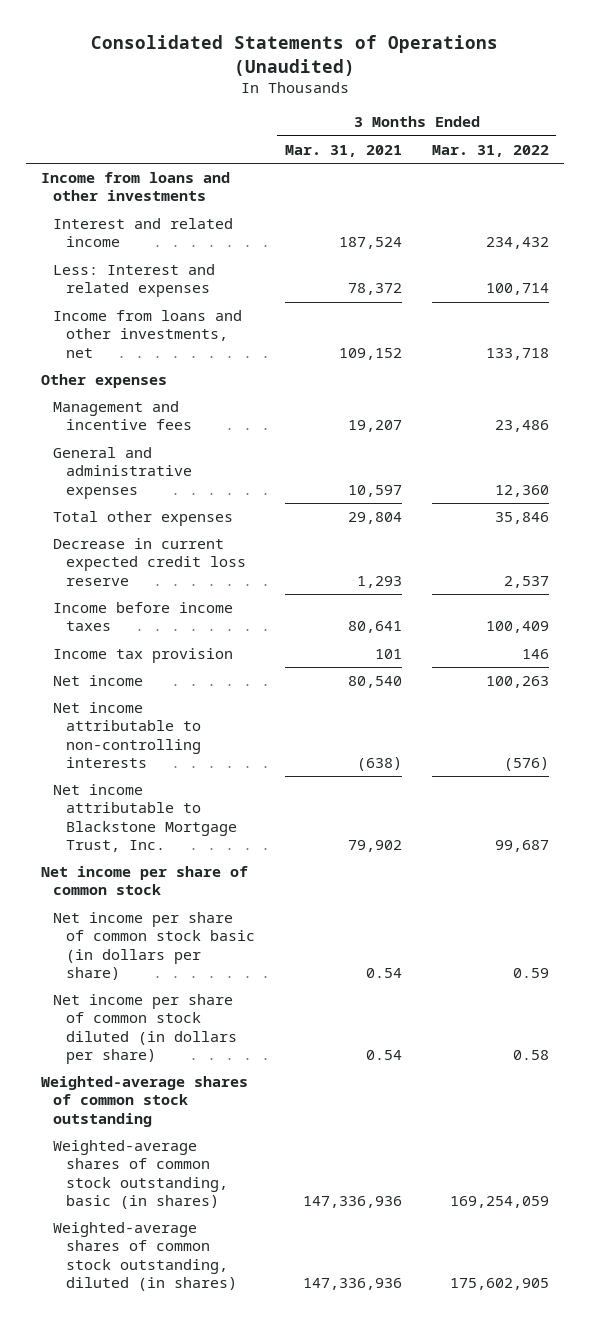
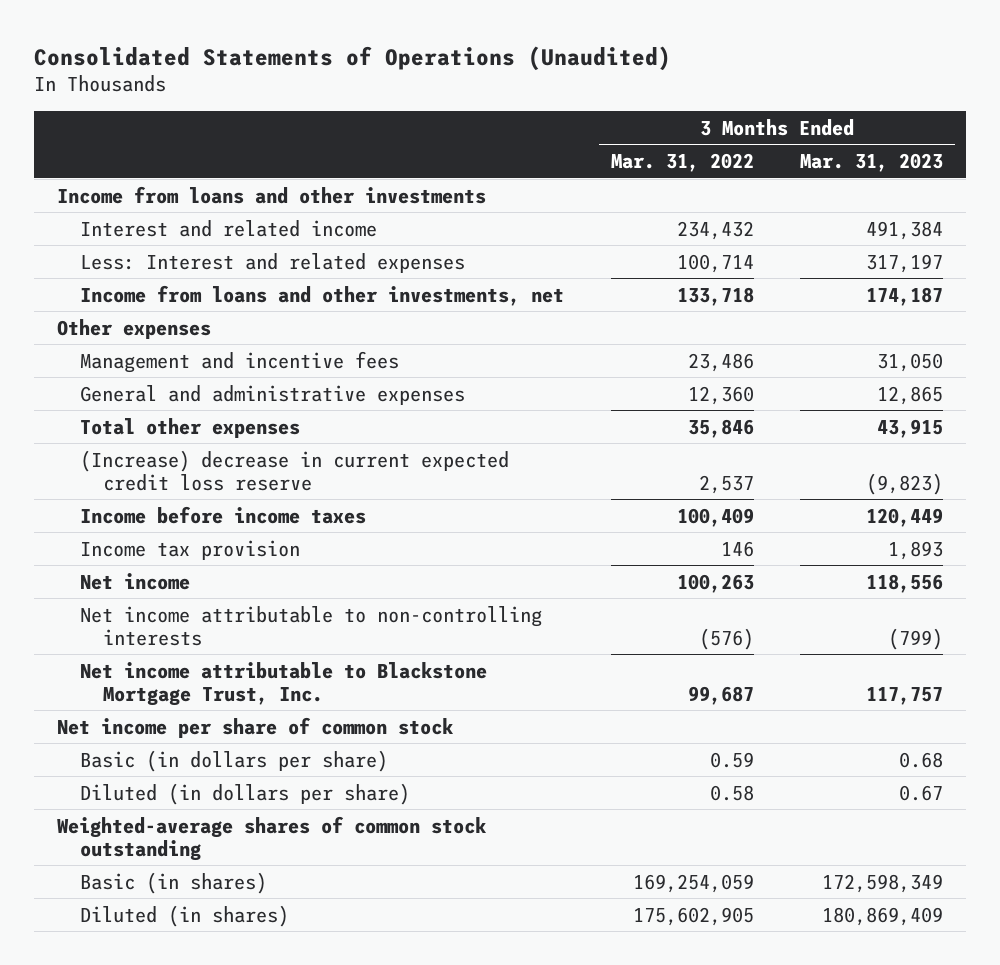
[284,144,402,157] Mar. 31, 2021 -> none
none -> [799,153,943,173] Mar. 31, 2023
[53,538,246,586] Decrease in current expected credit loss reserve -> [80,449,510,491] (Increase) decrease in current expected credit loss reserve
[53,912,255,980] Net income per share of common stock basic (in dollars per share) -> [80,749,389,772] Basic (in dollars per share)
[53,994,237,1064] Net income per share of common stock diluted (in dollars per share) -> [80,782,411,805] Diluted (in dollars per share)
[53,1140,228,1209] Weighted-average shares of common stock outstanding, basic (in shares) -> [80,871,268,894] Basic (in shares)
[53,1222,237,1291] Weighted-average shares of common stock outstanding, diluted (in shares) -> [80,904,290,927] Diluted (in shares)

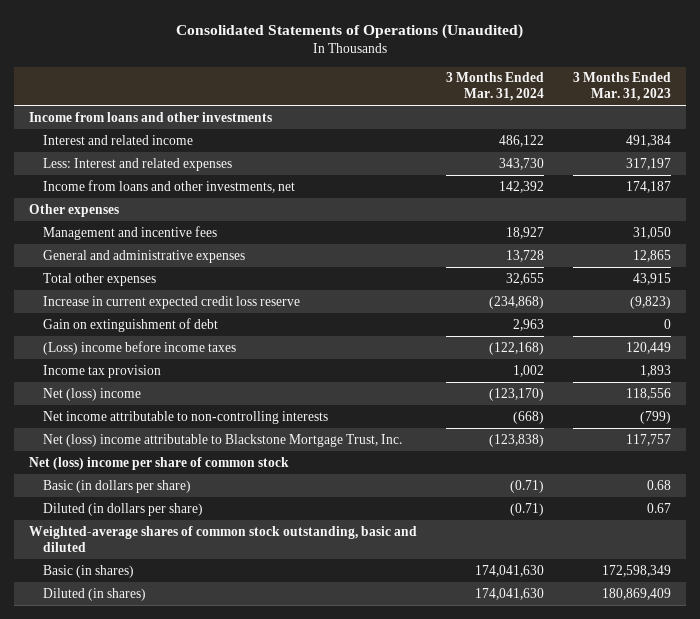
[610,153,754,173] Mar. 31, 2022 -> none
none -> [446,72,545,102] 3 Months Ended Mar. 31, 2024
[80,449,510,491] (Increase) decrease in current expected credit loss reserve -> [42,295,300,309] Increase in current expected credit loss reserve
none -> [42,317,218,332] Gain on extinguishment of debt
[80,505,367,524] Income before income taxes -> [42,340,236,355] (Loss) income before income taxes
[80,572,191,590] Net income -> [42,387,141,401] Net (loss) income
[80,661,488,706] Net income attributable to Blackstone Mortgage Trust, Inc. -> [42,433,402,447] Net (loss) income attributable to Blackstone Mortgage Trust, Inc.
[57,716,455,738] Net income per share of common stock -> [28,456,289,470] Net (loss) income per share of common stock
[57,815,488,861] Weighted-average shares of common stock outstanding -> [28,525,417,552] Weighted-average shares of common stock outstanding, basic and diluted

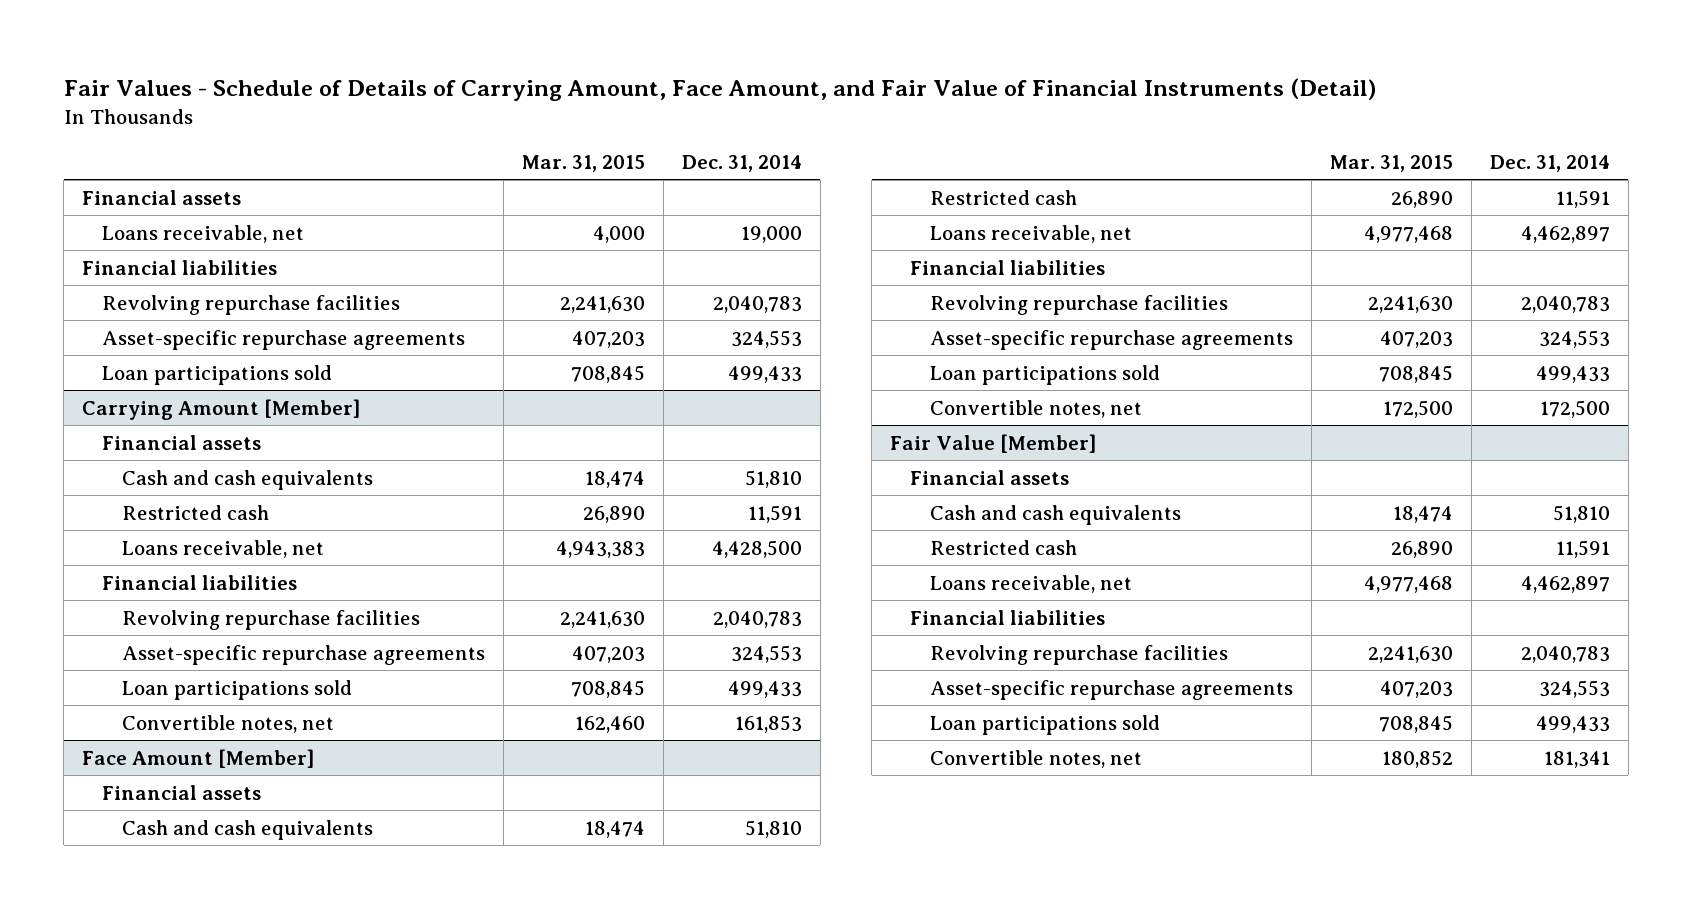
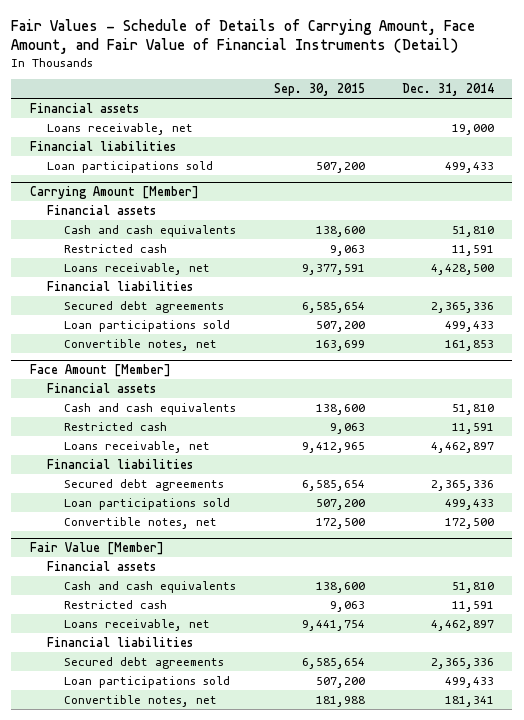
[521,154,645,172] Mar. 31, 2015 -> none
none -> [273,83,365,97] Sep. 30, 2015
[102,294,401,315] Revolving repurchase facilities -> none
[102,329,466,350] Asset-specific repurchase agreements -> none
[121,609,420,630] Revolving repurchase facilities -> none
[121,644,485,665] Asset-specific repurchase agreements -> none
none -> [64,300,225,313] Secured debt agreements
[929,294,1228,315] Revolving repurchase facilities -> none
[929,329,1293,350] Asset-specific repurchase agreements -> none
none -> [64,478,225,491] Secured debt agreements
[929,644,1228,665] Revolving repurchase facilities -> none
[929,679,1293,700] Asset-specific repurchase agreements -> none
none -> [64,656,225,669] Secured debt agreements

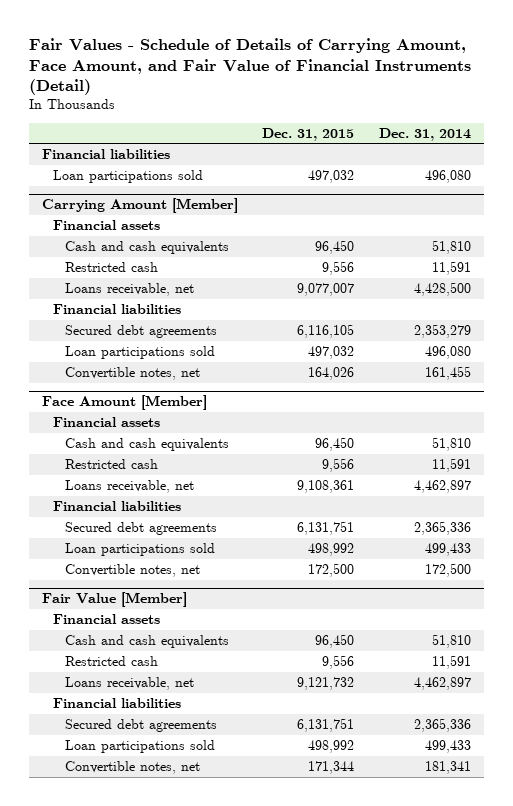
[273,83,365,97] Sep. 30, 2015 -> none
none -> [262,127,355,141] Dec. 31, 2015
[29,102,139,113] Financial assets -> none
[47,122,194,135] Loans receivable, net -> none
[444,161,494,173] 499,433 -> [425,169,472,183] 496,080
[430,301,494,313] 2,365,336 -> [414,323,472,338] 2,353,279
[444,320,494,332] 499,433 -> [425,345,472,359] 496,080
[444,339,494,351] 161,853 -> [425,365,472,380] 161,455

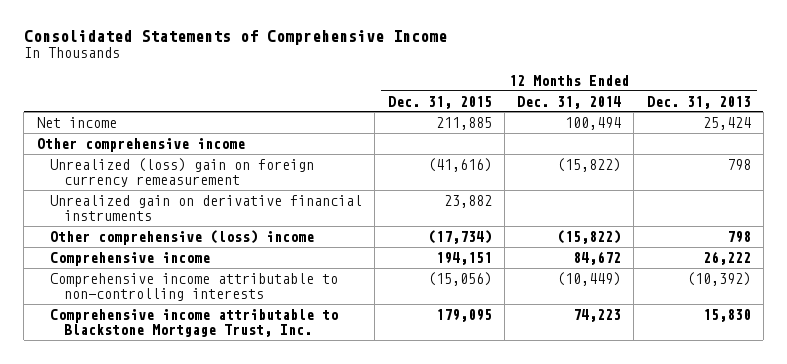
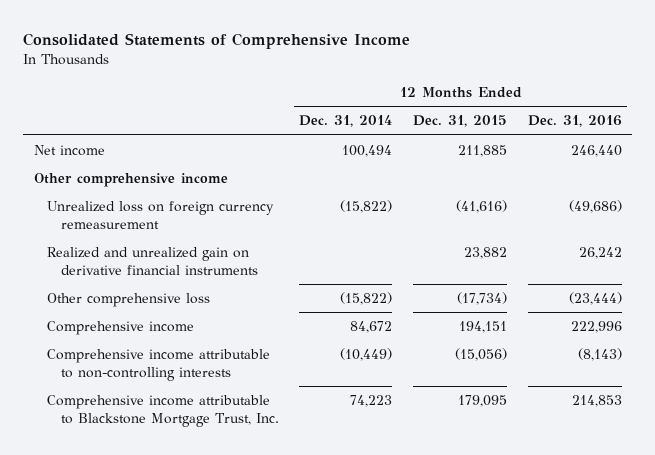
[646,95,751,109] Dec. 31, 2013 -> none
none -> [527,115,622,128] Dec. 31, 2016
[50,157,315,187] Unrealized (loss) gain on foreign currency remeasurement -> [47,200,275,229] Unrealized loss on foreign currency remeasurement
[50,194,363,221] Unrealized gain on derivative financial instruments -> [47,246,258,275] Realized and unrealized gain on derivative financial instruments
[50,229,315,245] Other comprehensive (loss) income -> [47,292,211,307] Other comprehensive loss

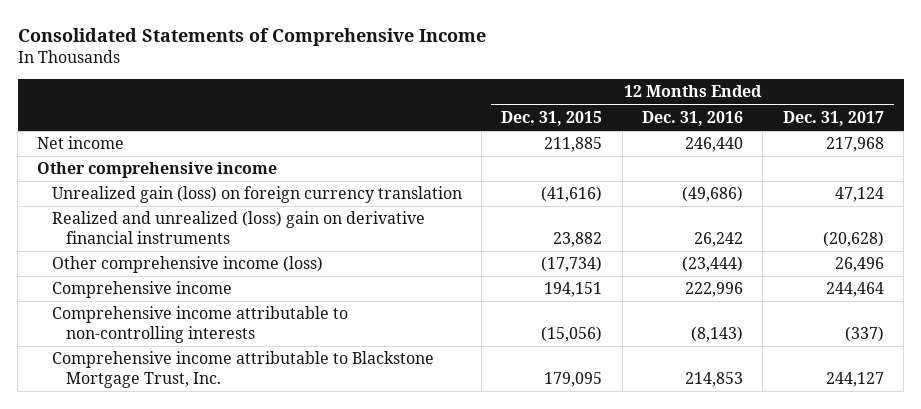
[299,115,393,128] Dec. 31, 2014 -> none
none -> [782,110,884,126] Dec. 31, 2017
[47,200,275,229] Unrealized loss on foreign currency remeasurement -> [51,186,462,204] Unrealized gain (loss) on foreign currency translation
[47,246,258,275] Realized and unrealized gain on derivative financial instruments -> [51,211,425,244] Realized and unrealized (loss) gain on derivative financial instruments
[47,292,211,307] Other comprehensive loss -> [51,256,323,274] Other comprehensive income (loss)

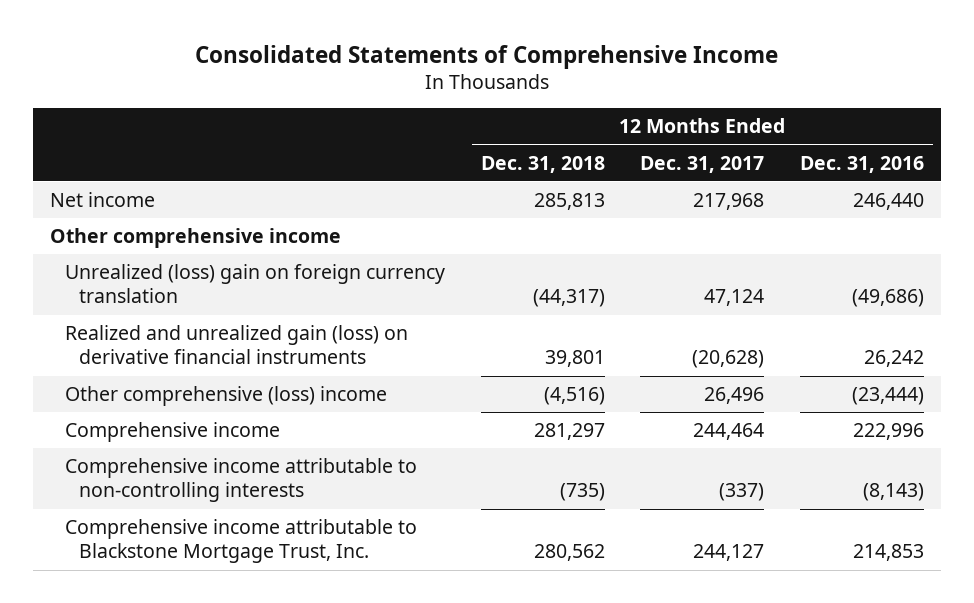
[501,110,603,126] Dec. 31, 2015 -> none
none -> [480,155,605,173] Dec. 31, 2018
[51,186,462,204] Unrealized gain (loss) on foreign currency translation -> [64,264,445,304] Unrealized (loss) gain on foreign currency translation
[51,211,425,244] Realized and unrealized (loss) gain on derivative financial instruments -> [64,325,408,365] Realized and unrealized gain (loss) on derivative financial instruments
[51,256,323,274] Other comprehensive income (loss) -> [64,386,387,407] Other comprehensive (loss) income

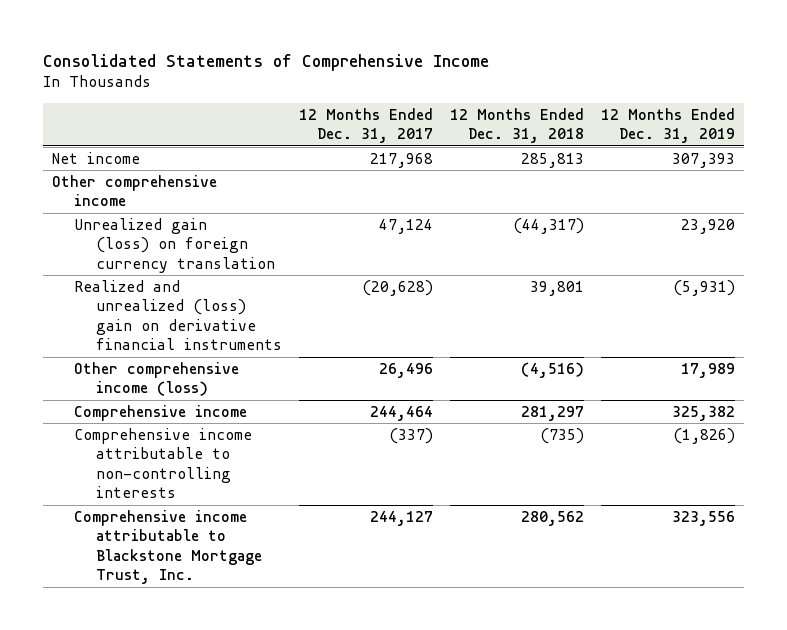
[799,155,924,173] Dec. 31, 2016 -> none
none -> [601,107,736,144] 12 Months Ended Dec. 31, 2019
[64,264,445,304] Unrealized (loss) gain on foreign currency translation -> [73,217,275,273] Unrealized gain (loss) on foreign currency translation
[64,325,408,365] Realized and unrealized gain (loss) on derivative financial instruments -> [73,279,282,351] Realized and unrealized (loss) gain on derivative financial instruments
[64,386,387,407] Other comprehensive (loss) income -> [73,361,239,397] Other comprehensive income (loss)

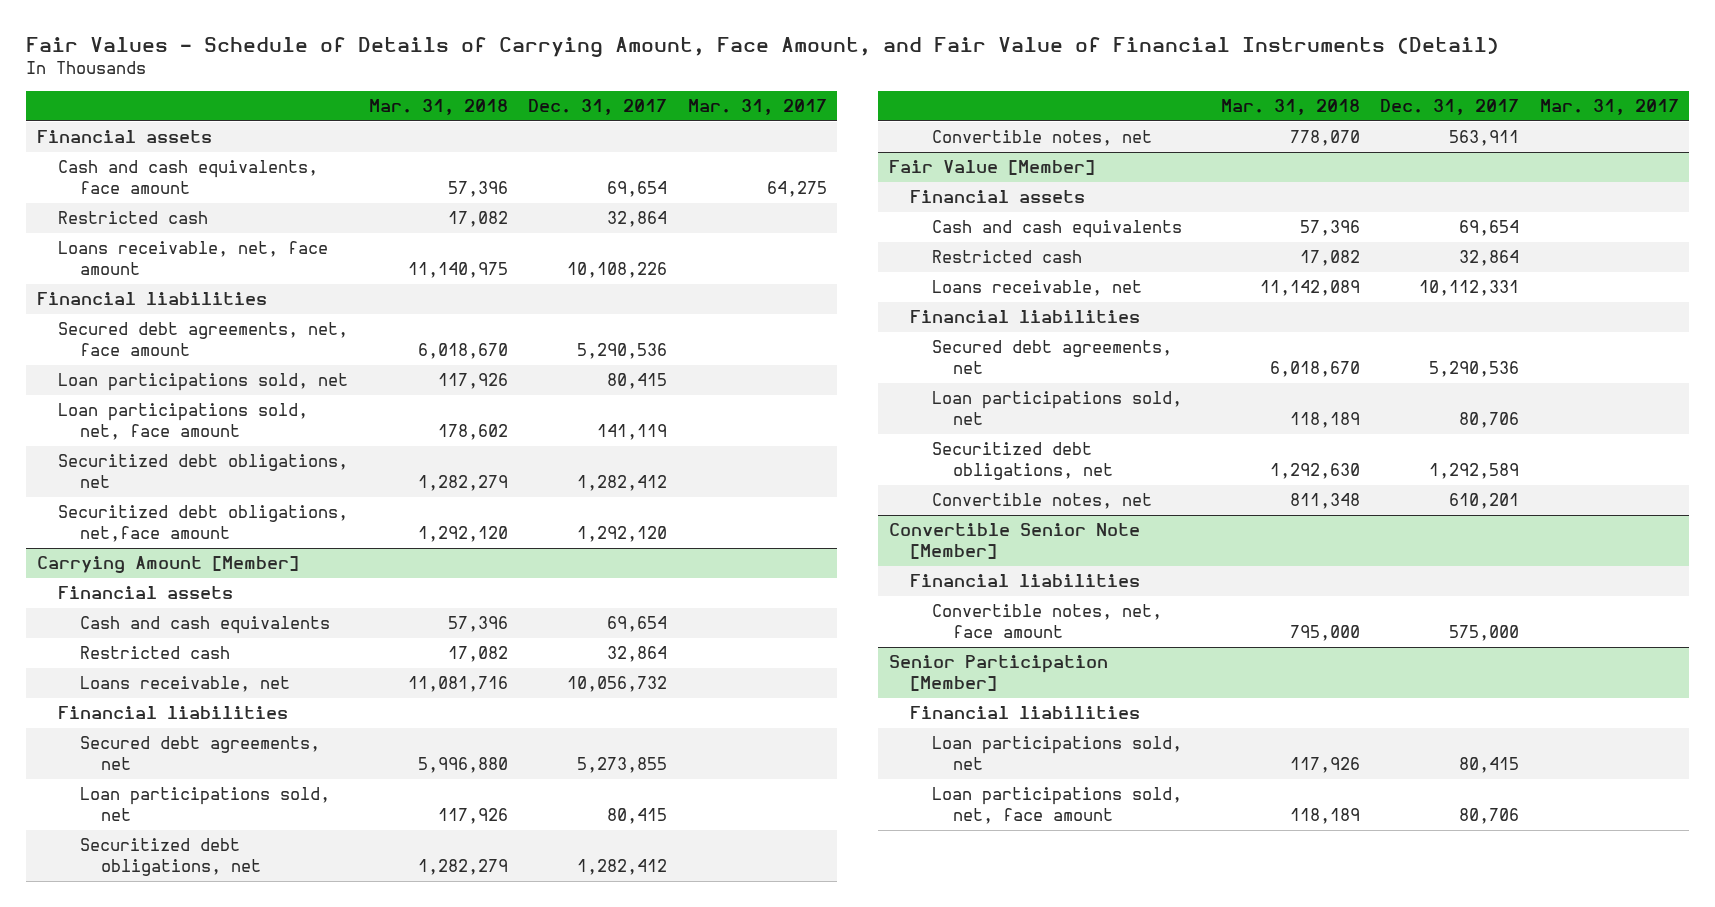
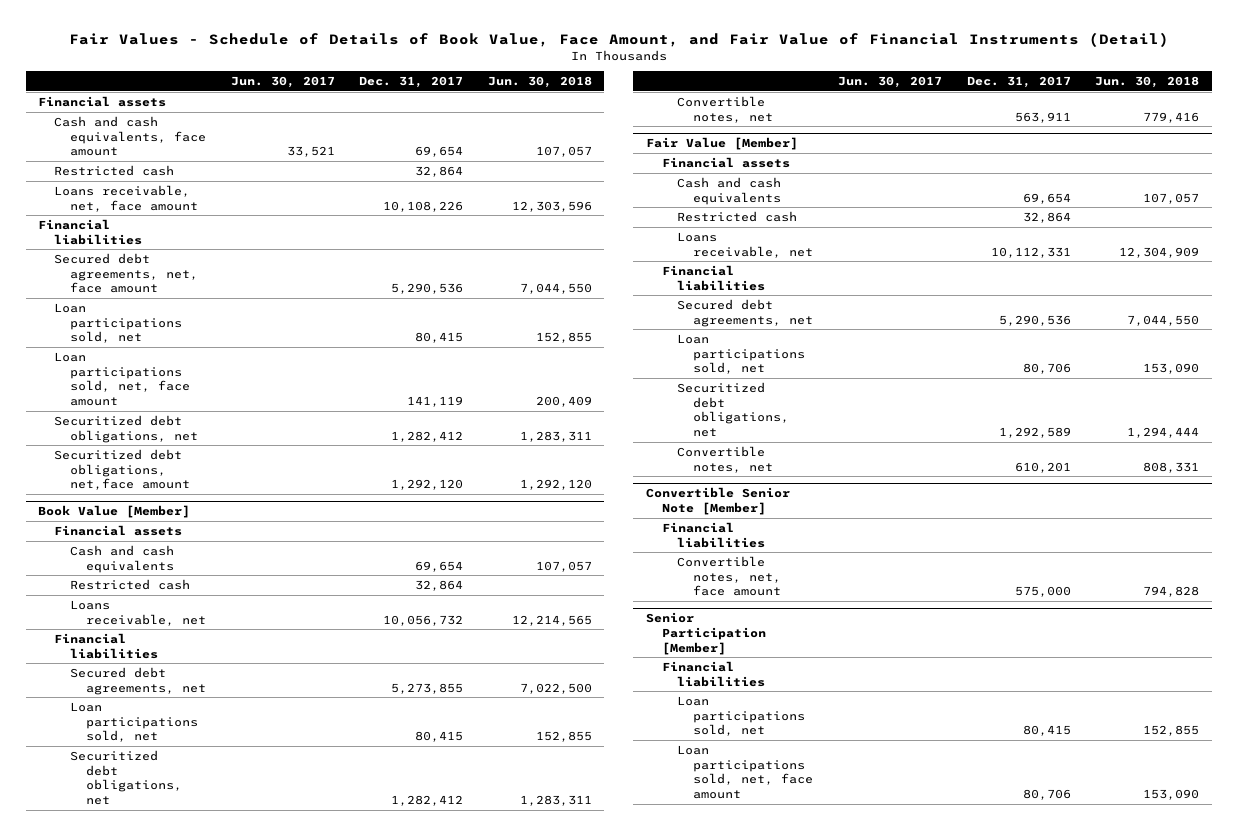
[26,36,1500,57] Fair Values - Schedule of Details of Carrying Amount, Face Amount, and Fair Value of Financial Instruments (Detail) -> [68,31,1169,47] Fair Values - Schedule of Details of Book Value, Face Amount, and Fair Value of Financial Instruments (Detail)
[368,98,508,115] Mar. 31, 2018 -> none
[687,98,827,115] Mar. 31, 2017 -> none
none -> [230,76,335,89] Jun. 30, 2017
none -> [487,76,592,89] Jun. 30, 2018
[36,556,299,574] Carrying Amount [Member] -> [38,505,191,519] Book Value [Member]

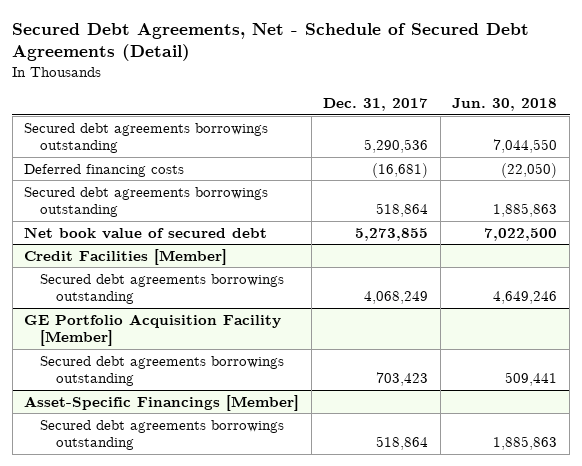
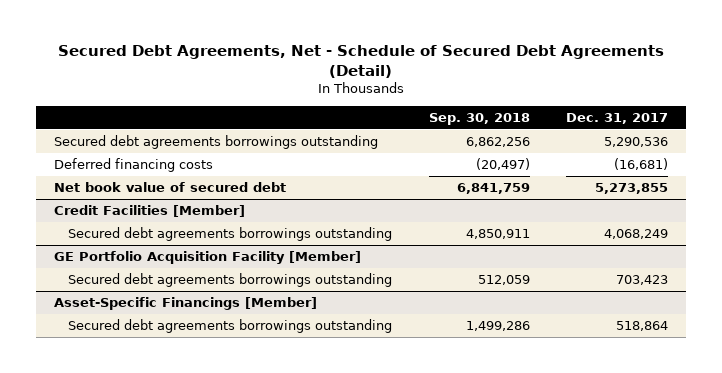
[452,98,558,112] Jun. 30, 2018 -> none
none -> [428,113,530,126] Sep. 30, 2018
[24,186,269,218] Secured debt agreements borrowings outstanding -> none

